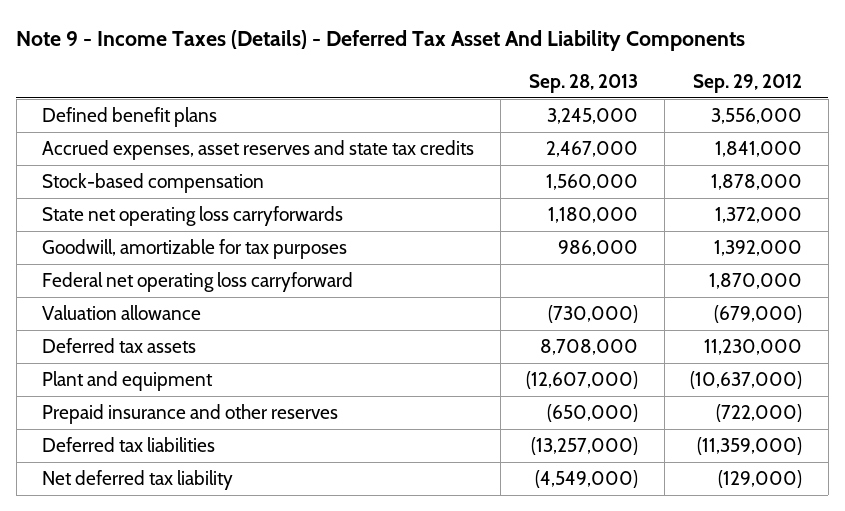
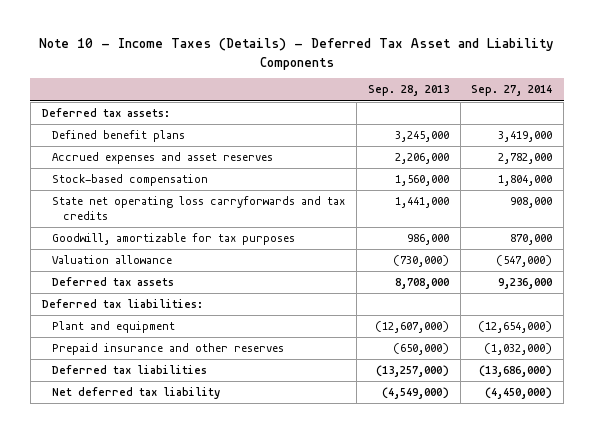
[16,29,746,51] Note 9 - Income Taxes (Details) - Deferred Tax Asset And Liability Components -> [38,38,554,70] Note 10 - Income Taxes (Details) - Deferred Tax Asset and Liability Components
[693,73,803,93] Sep. 29, 2012 -> none
none -> [471,85,553,97] Sep. 27, 2014
none -> [41,108,170,118] Deferred tax assets:
[42,140,475,161] Accrued expenses, asset reserves and state tax credits -> [52,152,274,165] Accrued expenses and asset reserves
[546,141,639,158] 2,467,000 -> [394,153,449,165] 2,206,000
[42,206,344,227] State net operating loss carryforwards -> [52,196,346,221] State net operating loss carryforwards and tax credits
[548,207,639,224] 1,180,000 -> [394,197,449,209] 1,441,000
[42,272,354,293] Federal net operating loss carryforward -> none
none -> [41,299,203,309] Deferred tax liabilities:

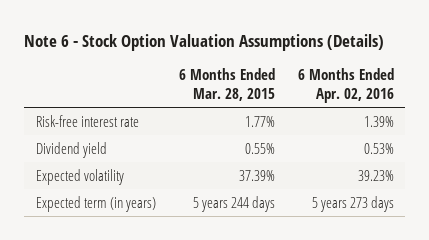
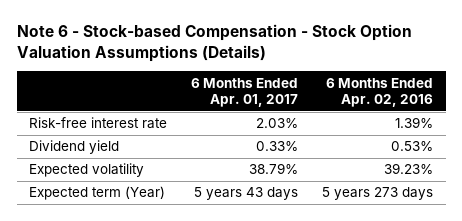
[23,33,384,51] Note 6 - Stock Option Valuation Assumptions (Details) -> [16,24,412,63] Note 6 - Stock-based Compensation - Stock Option Valuation Assumptions (Details)
[178,68,275,101] 6 Months Ended Mar. 28, 2015 -> none
none -> [191,77,299,108] 6 Months Ended Apr. 01, 2017
[35,195,156,212] Expected term (in years) -> [28,186,165,201] Expected term (Year)

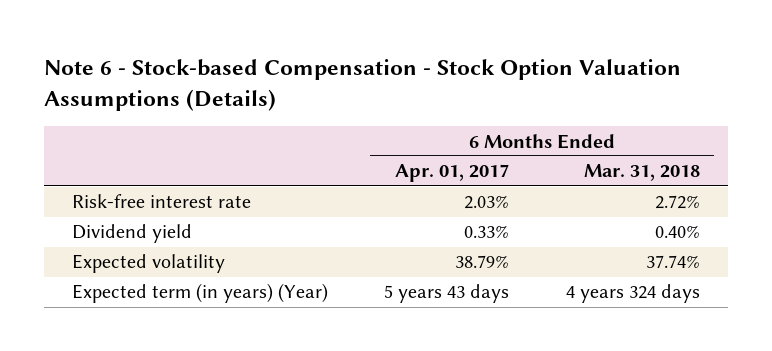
[326,77,434,108] 6 Months Ended Apr. 02, 2016 -> none
none -> [583,164,700,182] Mar. 31, 2018
[28,186,165,201] Expected term (Year) -> [71,283,328,304] Expected term (in years) (Year)

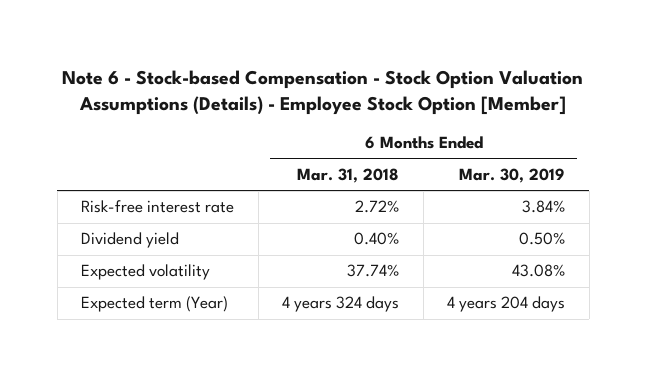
[43,58,681,112] Note 6 - Stock-based Compensation - Stock Option Valuation Assumptions (Details) -> [62,69,584,115] Note 6 - Stock-based Compensation - Stock Option Valuation Assumptions (Details) - Employee Stock Option [Member]
[395,164,510,183] Apr. 01, 2017 -> none
none -> [459,168,566,184] Mar. 30, 2019
[71,283,328,304] Expected term (in years) (Year) -> [81,296,229,313] Expected term (Year)

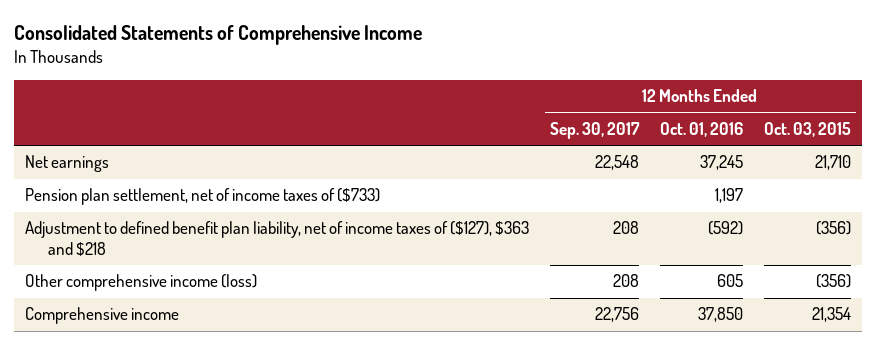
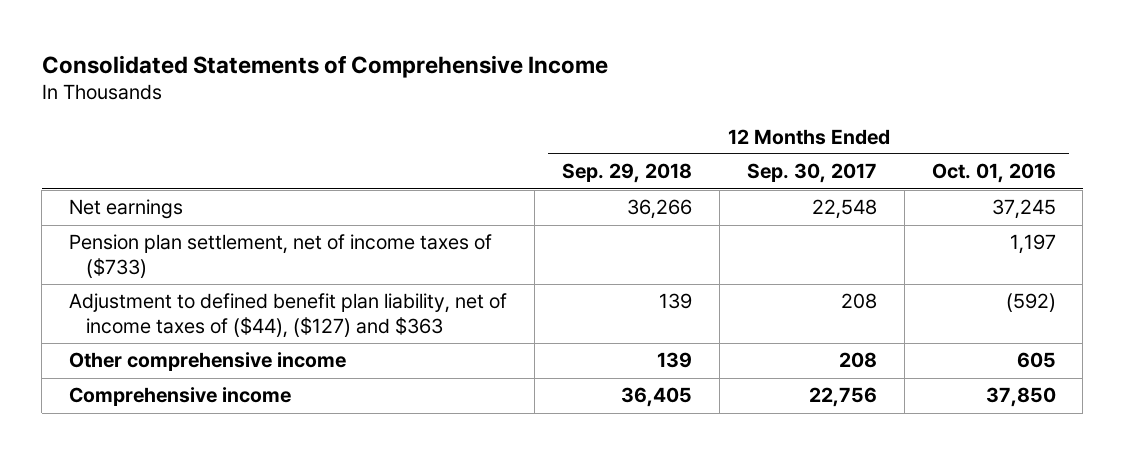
[764,121,852,137] Oct. 03, 2015 -> none
none -> [562,163,693,184] Sep. 29, 2018
[24,221,529,257] Adjustment to defined benefit plan liability, net of income taxes of ($127), $363 and $218 -> [69,293,508,338] Adjustment to defined benefit plan liability, net of income taxes of ($44), ($127) and $363
[24,274,257,292] Other comprehensive income (loss) -> [69,352,347,372] Other comprehensive income

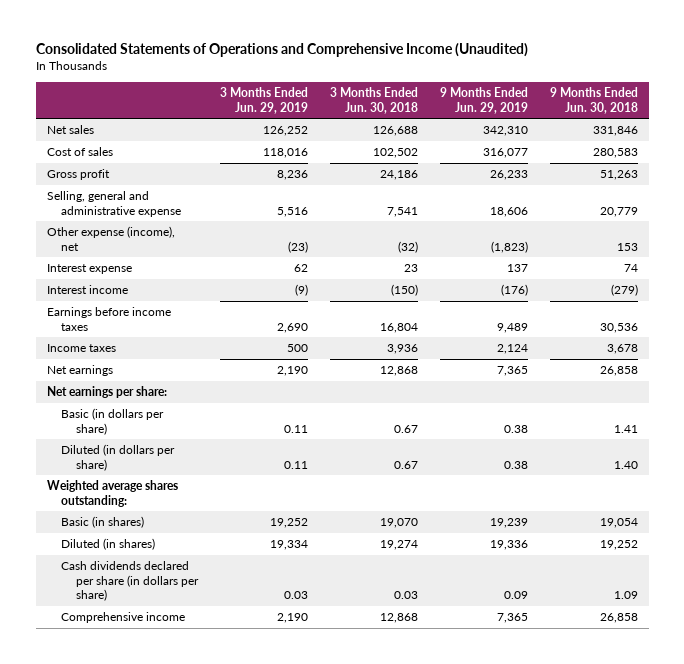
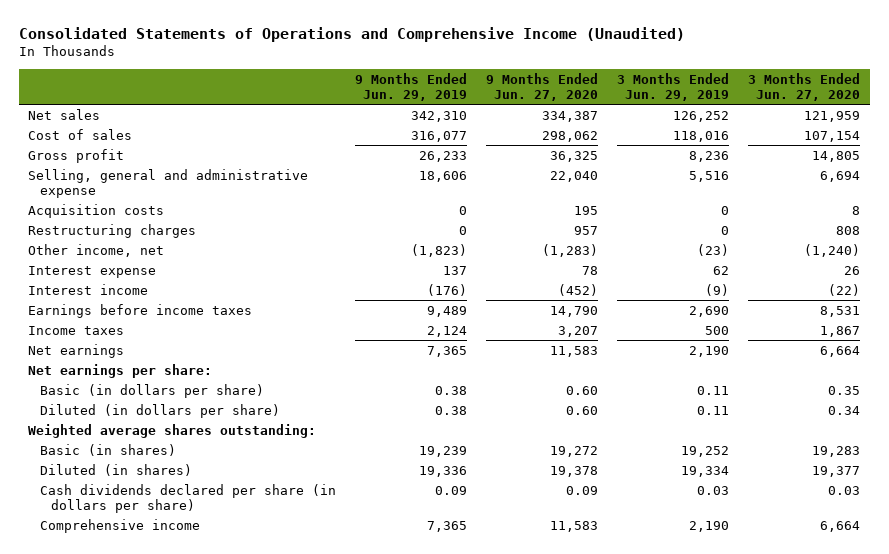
[329,87,418,114] 3 Months Ended Jun. 30, 2018 -> none
[549,87,638,114] 9 Months Ended Jun. 30, 2018 -> none
none -> [486,73,599,102] 9 Months Ended Jun. 27, 2020
none -> [748,73,861,102] 3 Months Ended Jun. 27, 2020
none -> [28,203,165,218] Acquisition costs
none -> [28,223,197,238] Restructuring charges
[46,226,175,251] Other expense (income), net -> [28,243,165,257] Other income, net

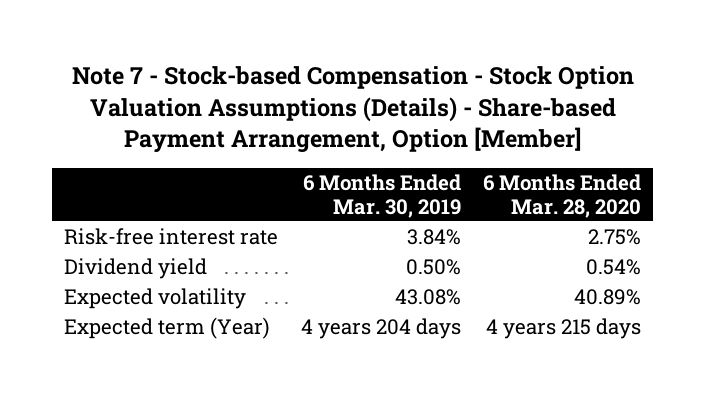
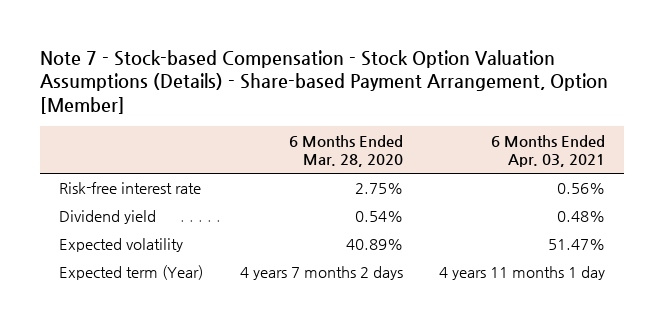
[302,173,461,218] 6 Months Ended Mar. 30, 2019 -> none
none -> [491,134,606,168] 6 Months Ended Apr. 03, 2021
[486,318,642,340] 4 years 215 days -> [239,266,403,281] 4 years 7 months 2 days

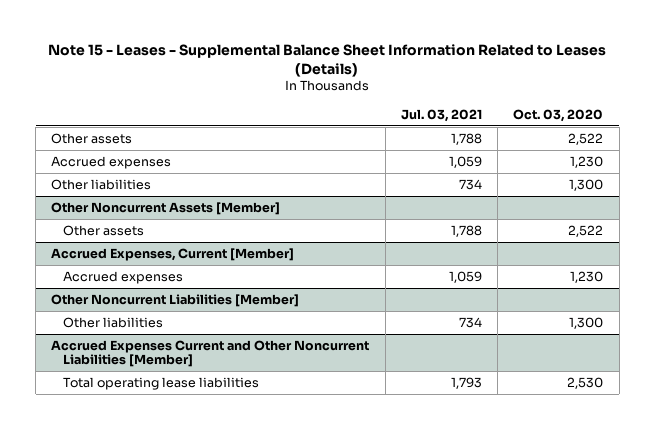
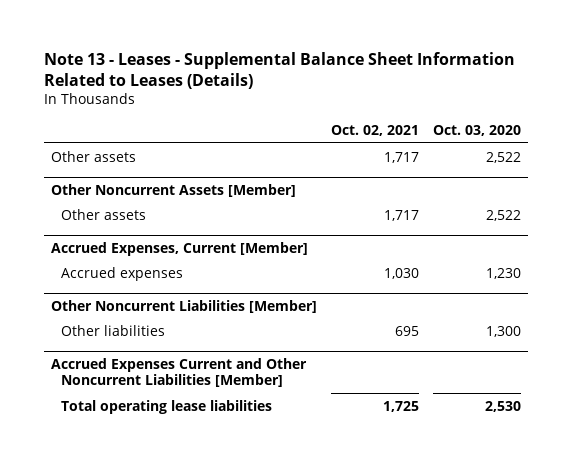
[48,43,607,77] Note 15 - Leases - Supplemental Balance Sheet Information Related to Leases (Details) -> [43,51,515,89] Note 13 - Leases - Supplemental Balance Sheet Information Related to Leases (Details)
[400,108,482,122] Jul. 03, 2021 -> none
none -> [331,124,420,136] Oct. 02, 2021
[51,156,172,170] Accrued expenses -> none
[51,179,152,191] Other liabilities -> none

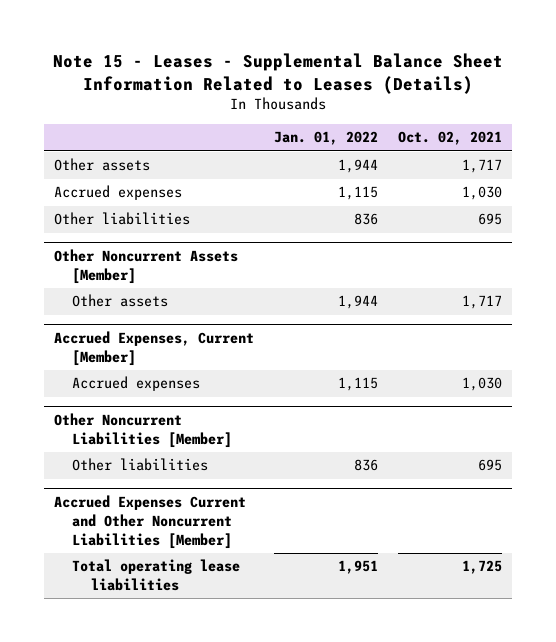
[43,51,515,89] Note 13 - Leases - Supplemental Balance Sheet Information Related to Leases (Details) -> [52,52,503,94] Note 15 - Leases - Supplemental Balance Sheet Information Related to Leases (Details)
[433,124,522,136] Oct. 03, 2020 -> none
none -> [273,131,378,146] Jan. 01, 2022
none -> [54,185,183,201] Accrued expenses
none -> [54,212,191,226] Other liabilities

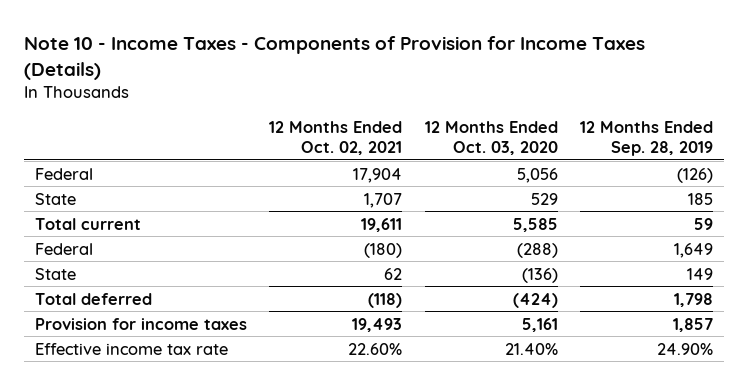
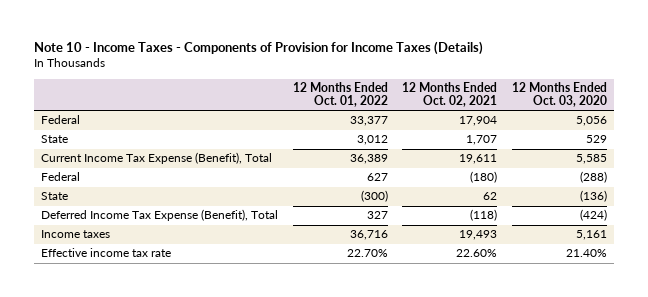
[580,121,714,157] 12 Months Ended Sep. 28, 2019 -> none
none -> [292,82,388,108] 12 Months Ended Oct. 01, 2022
[34,217,141,230] Total current -> [41,152,273,165] Current Income Tax Expense (Benefit), Total
[34,292,152,305] Total deferred -> [41,209,279,222] Deferred Income Tax Expense (Benefit), Total
[34,317,247,330] Provision for income taxes -> [41,230,111,239] Income taxes

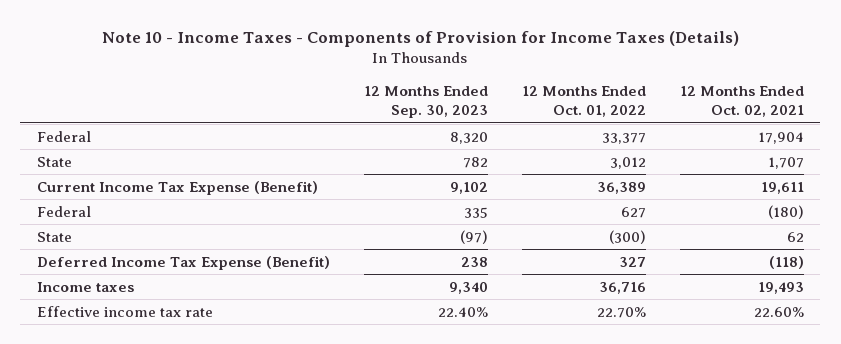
[511,82,607,108] 12 Months Ended Oct. 03, 2020 -> none
none -> [363,86,488,119] 12 Months Ended Sep. 30, 2023
[41,152,273,165] Current Income Tax Expense (Benefit), Total -> [36,180,318,195] Current Income Tax Expense (Benefit)
[41,209,279,222] Deferred Income Tax Expense (Benefit), Total -> [36,255,330,270] Deferred Income Tax Expense (Benefit)

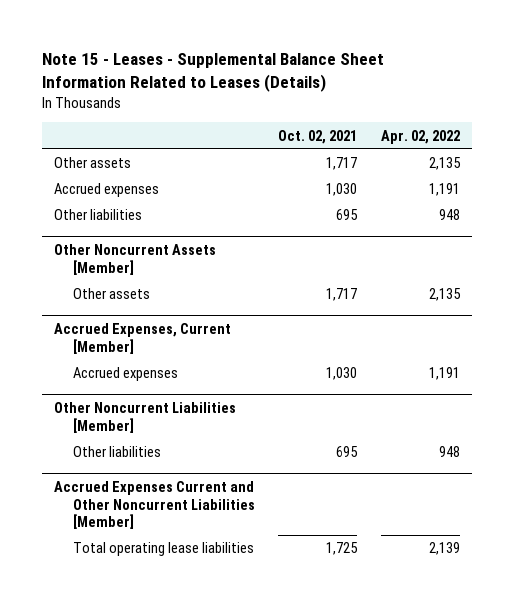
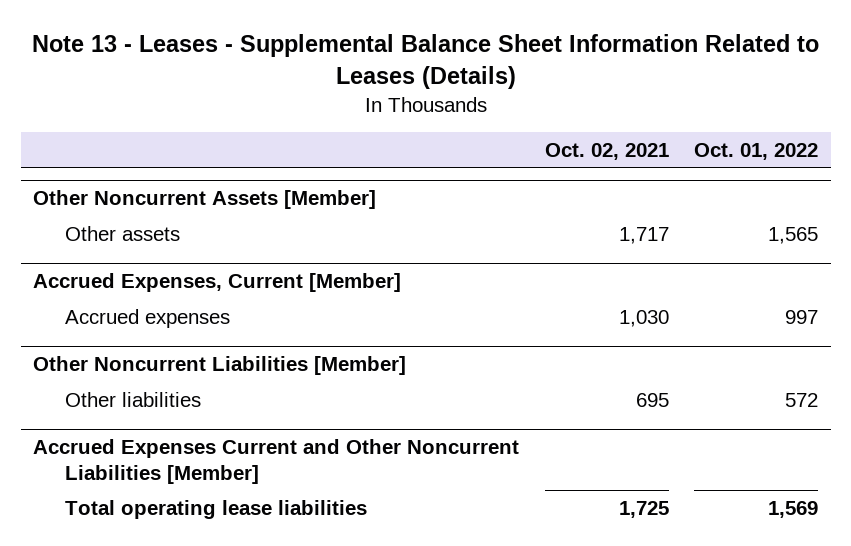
[42,53,385,92] Note 15 - Leases - Supplemental Balance Sheet Information Related to Leases (Details) -> [31,34,819,90] Note 13 - Leases - Supplemental Balance Sheet Information Related to Leases (Details)
[380,129,460,144] Apr. 02, 2022 -> none
none -> [693,142,818,160] Oct. 01, 2022
[53,157,131,169] Other assets -> none
[53,183,159,198] Accrued expenses -> none
[53,209,142,221] Other liabilities -> none

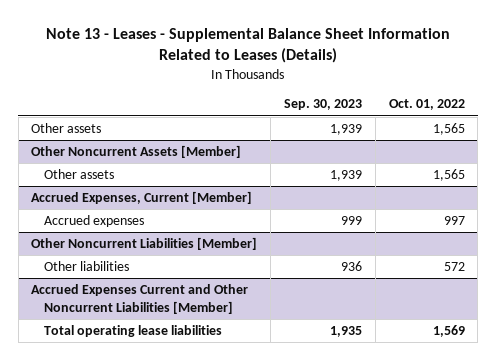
[544,142,669,160] Oct. 02, 2021 -> none
none -> [284,99,363,111] Sep. 30, 2023
none -> [31,123,102,134] Other assets

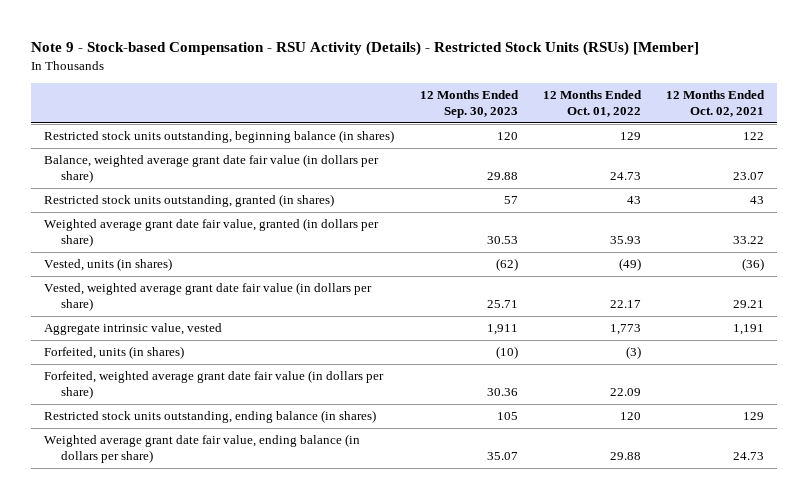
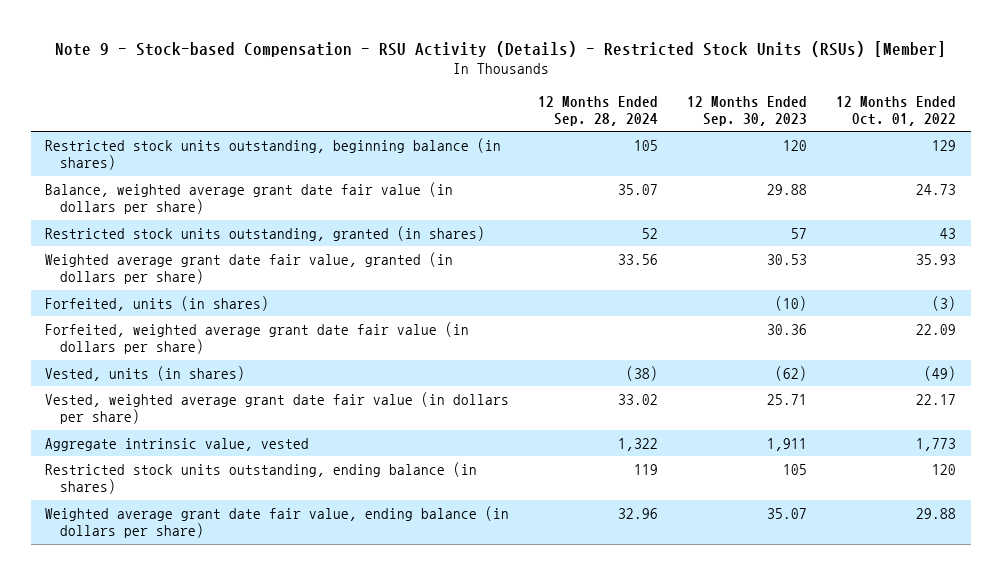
[666,90,766,118] 12 Months Ended Oct. 02, 2021 -> none
none -> [538,95,659,127] 12 Months Ended Sep. 28, 2024
[44,346,185,360] Forfeited, units (in shares) -> [45,295,270,311] Forfeited, units (in shares)
[44,370,385,400] Forfeited, weighted average grant date fair value (in dollars per share) -> [45,321,470,355] Forfeited, weighted average grant date fair value (in dollars per share)

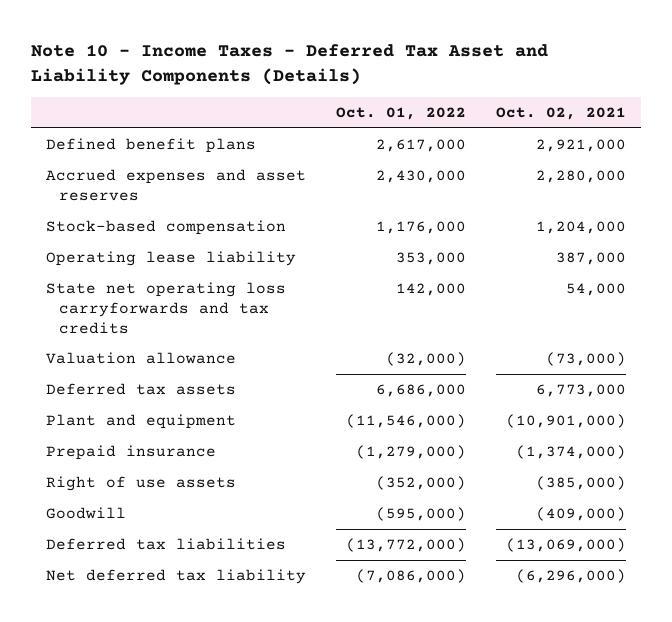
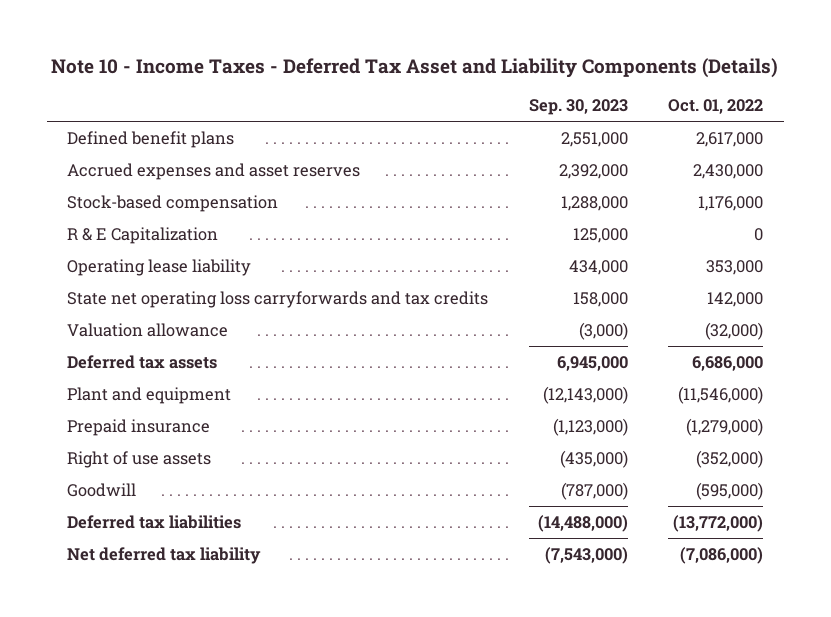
[496,106,627,120] Oct. 02, 2021 -> none
none -> [528,99,628,116] Sep. 30, 2023
none -> [67,226,219,244] R & E Capitalization

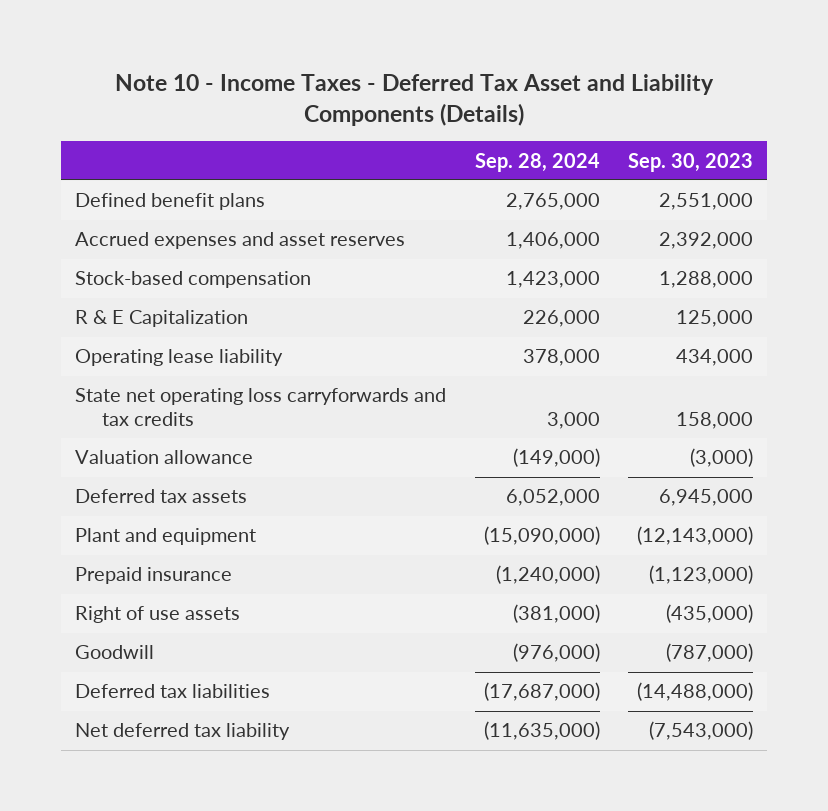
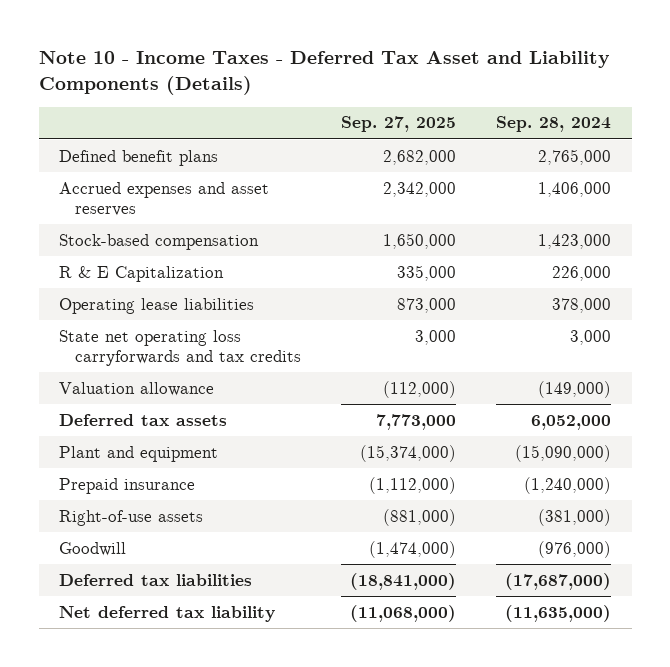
[628,152,754,172] Sep. 30, 2023 -> none
none -> [341,116,457,133] Sep. 27, 2025
[75,349,284,367] Operating lease liability -> [58,297,254,314] Operating lease liabilities
[75,606,241,624] Right of use assets -> [58,509,203,526] Right-of-use assets

